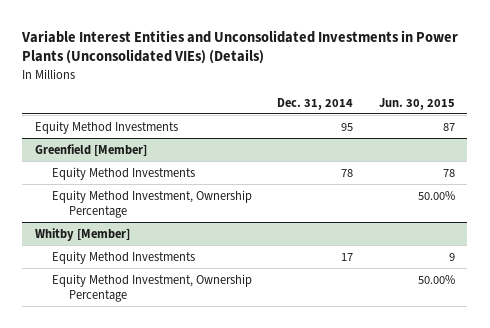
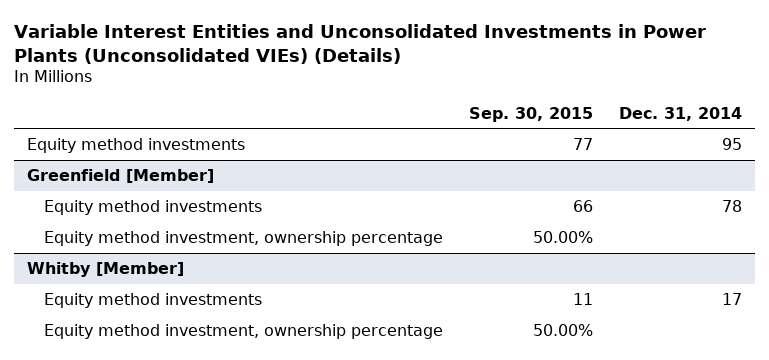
[378,97,455,110] Jun. 30, 2015 -> none
none -> [469,106,594,122] Sep. 30, 2015
[34,120,178,134] Equity Method Investments -> [26,137,245,153] Equity method investments
[51,166,195,180] Equity Method Investments -> [44,199,263,215] Equity method investments
[51,189,252,218] Equity Method Investment, Ownership Percentage -> [44,230,444,246] Equity method investment, ownership percentage
[51,250,195,264] Equity Method Investments -> [44,292,263,308] Equity method investments
[51,273,252,302] Equity Method Investment, Ownership Percentage -> [44,323,444,339] Equity method investment, ownership percentage

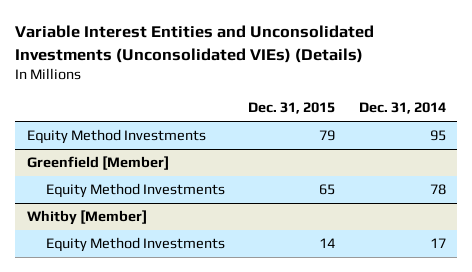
[13,23,706,64] Variable Interest Entities and Unconsolidated Investments in Power Plants (Unconsolidated VIEs) (Details) -> [14,25,374,63] Variable Interest Entities and Unconsolidated Investments (Unconsolidated VIEs) (Details)
[469,106,594,122] Sep. 30, 2015 -> none
none -> [248,102,336,115] Dec. 31, 2015
[26,137,245,153] Equity method investments -> [26,129,206,145] Equity Method Investments
[44,230,444,246] Equity method investment, ownership percentage -> none
[44,199,263,215] Equity method investments -> [45,183,225,199] Equity Method Investments
[44,323,444,339] Equity method investment, ownership percentage -> none
[44,292,263,308] Equity method investments -> [45,237,225,253] Equity Method Investments

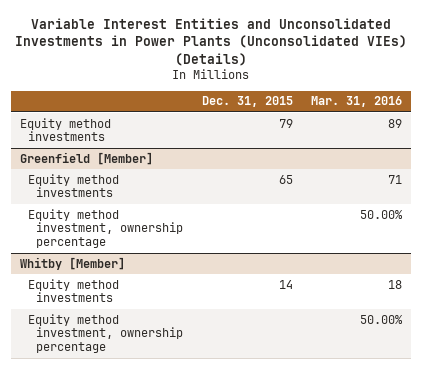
[14,25,374,63] Variable Interest Entities and Unconsolidated Investments (Unconsolidated VIEs) (Details) -> [15,17,408,66] Variable Interest Entities and Unconsolidated Investments in Power Plants (Unconsolidated VIEs) (Details)
[358,102,446,115] Dec. 31, 2014 -> none
none -> [311,96,403,108] Mar. 31, 2016
[26,129,206,145] Equity Method Investments -> [20,117,112,142] Equity method investments
[45,183,225,199] Equity Method Investments -> [28,173,120,198] Equity method investments
none -> [28,208,184,249] Equity method investment, ownership percentage
[45,237,225,253] Equity Method Investments -> [28,278,120,303] Equity method investments
none -> [28,313,184,354] Equity method investment, ownership percentage

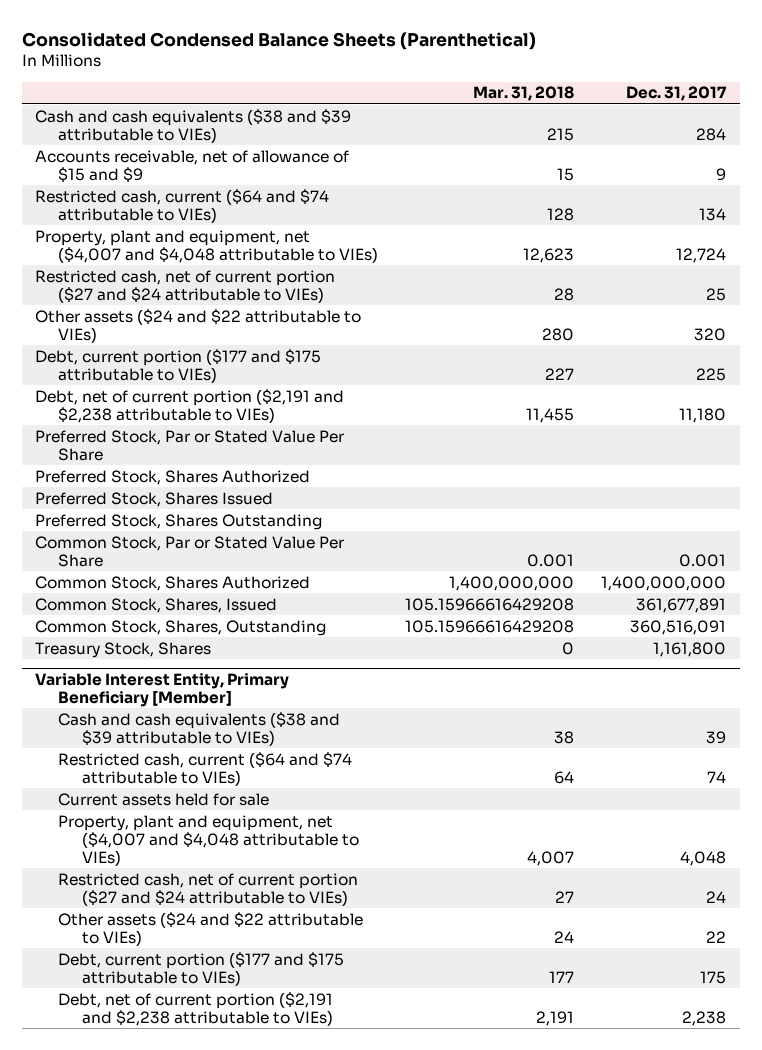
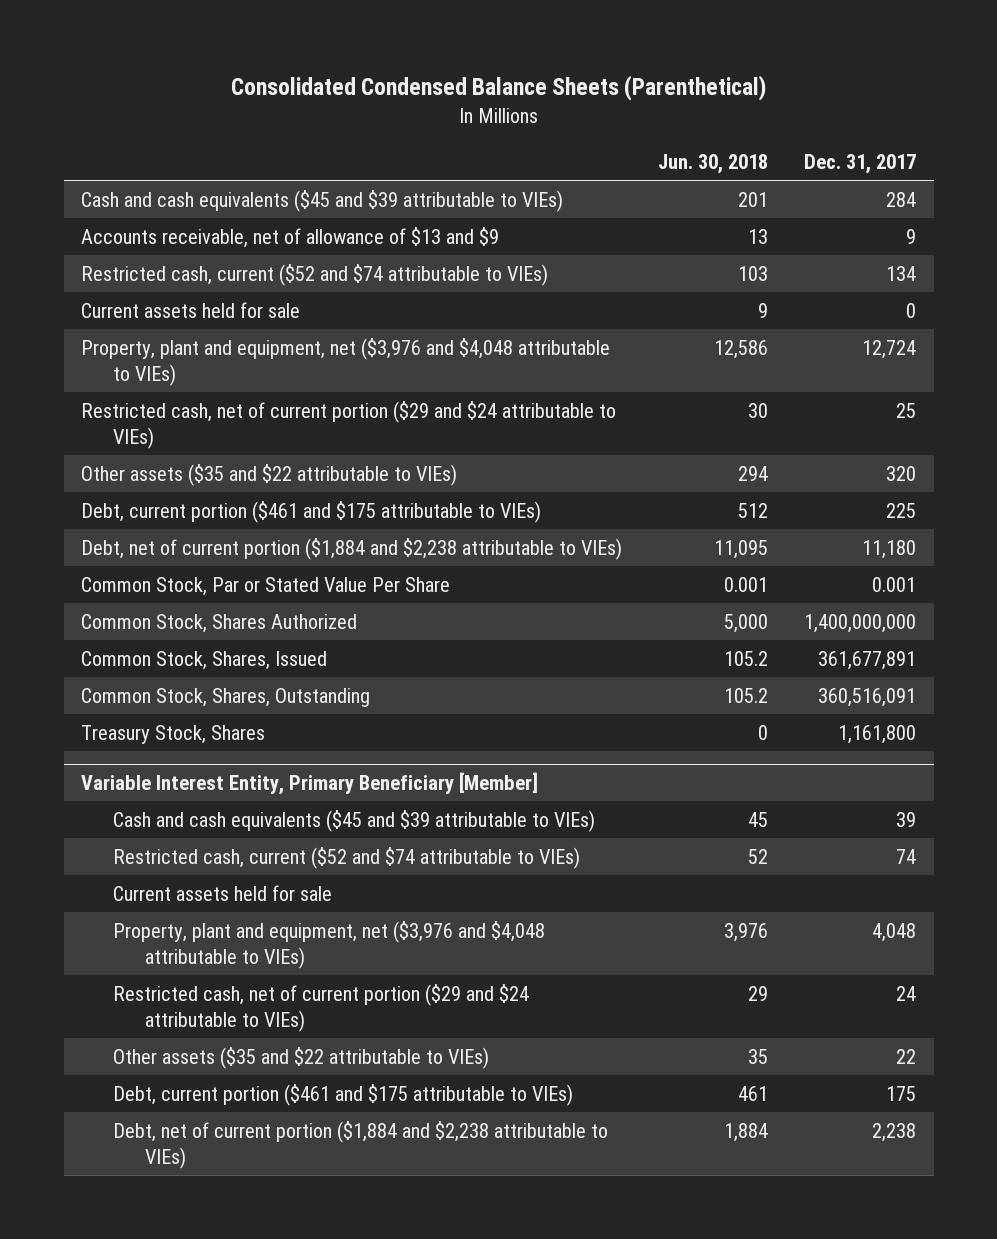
[473,86,575,102] Mar. 31, 2018 -> none
none -> [658,153,769,174] Jun. 30, 2018
[35,429,345,461] Preferred Stock, Par or Stated Value Per Share -> none
[35,469,311,485] Preferred Stock, Shares Authorized -> none
[35,491,274,507] Preferred Stock, Shares Issued -> none
[35,513,323,530] Preferred Stock, Shares Outstanding -> none
[35,108,352,143] Cash and cash equivalents ($38 and $39 attributable to VIEs) -> [81,189,564,212] Cash and cash equivalents ($45 and $39 attributable to VIEs)
[35,149,350,182] Accounts receivable, net of allowance of $15 and $9 -> [81,226,500,248] Accounts receivable, net of allowance of $13 and $9
[35,188,330,223] Restricted cash, current ($64 and $74 attributable to VIEs) -> [81,263,549,286] Restricted cash, current ($52 and $74 attributable to VIEs)
none -> [81,301,301,318] Current assets held for sale
[35,229,379,263] Property, plant and equipment, net ($4,007 and $4,048 attributable to VIEs) -> [81,337,611,386] Property, plant and equipment, net ($3,976 and $4,048 attributable to VIEs)
[35,269,336,303] Restricted cash, net of current portion ($27 and $24 attributable to VIEs) -> [81,400,617,449] Restricted cash, net of current portion ($29 and $24 attributable to VIEs)
[35,308,362,343] Other assets ($24 and $22 attributable to VIEs) -> [81,463,458,486] Other assets ($35 and $22 attributable to VIEs)
[35,348,322,383] Debt, current portion ($177 and $175 attributable to VIEs) -> [81,500,542,523] Debt, current portion ($461 and $175 attributable to VIEs)
[35,388,345,423] Debt, net of current portion ($2,191 and $2,238 attributable to VIEs) -> [81,537,623,560] Debt, net of current portion ($1,884 and $2,238 attributable to VIEs)
[58,711,341,746] Cash and cash equivalents ($38 and $39 attributable to VIEs) -> [113,809,596,832] Cash and cash equivalents ($45 and $39 attributable to VIEs)
[58,751,353,786] Restricted cash, current ($64 and $74 attributable to VIEs) -> [113,846,581,869] Restricted cash, current ($52 and $74 attributable to VIEs)
[58,814,359,866] Property, plant and equipment, net ($4,007 and $4,048 attributable to VIEs) -> [113,920,546,969] Property, plant and equipment, net ($3,976 and $4,048 attributable to VIEs)
[58,872,359,906] Restricted cash, net of current portion ($27 and $24 attributable to VIEs) -> [113,983,530,1032] Restricted cash, net of current portion ($29 and $24 attributable to VIEs)
[58,911,364,946] Other assets ($24 and $22 attributable to VIEs) -> [113,1046,490,1069] Other assets ($35 and $22 attributable to VIEs)
[58,951,345,986] Debt, current portion ($177 and $175 attributable to VIEs) -> [113,1083,574,1106] Debt, current portion ($461 and $175 attributable to VIEs)
[58,991,334,1026] Debt, net of current portion ($2,191 and $2,238 attributable to VIEs) -> [113,1120,609,1169] Debt, net of current portion ($1,884 and $2,238 attributable to VIEs)

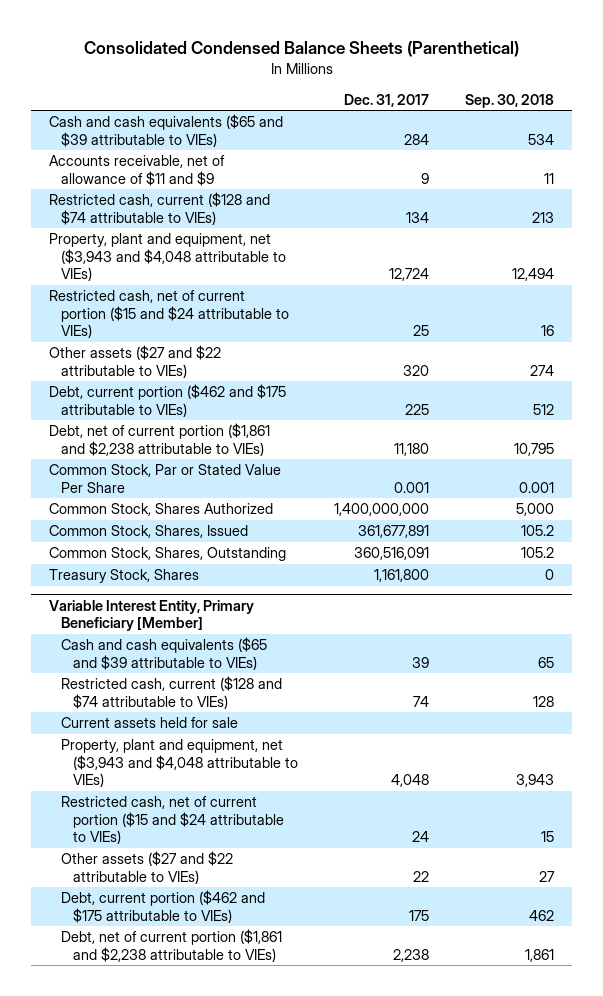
[658,153,769,174] Jun. 30, 2018 -> none
none -> [464,93,554,108] Sep. 30, 2018
[81,301,301,318] Current assets held for sale -> none
[81,189,564,212] Cash and cash equivalents ($45 and $39 attributable to VIEs) -> [49,114,284,147] Cash and cash equivalents ($65 and $39 attributable to VIEs)
[81,226,500,248] Accounts receivable, net of allowance of $13 and $9 -> [49,155,226,186] Accounts receivable, net of allowance of $11 and $9
[81,263,549,286] Restricted cash, current ($52 and $74 attributable to VIEs) -> [49,192,271,225] Restricted cash, current ($128 and $74 attributable to VIEs)
[81,337,611,386] Property, plant and equipment, net ($3,976 and $4,048 attributable to VIEs) -> [49,233,287,282] Property, plant and equipment, net ($3,943 and $4,048 attributable to VIEs)
[81,400,617,449] Restricted cash, net of current portion ($29 and $24 attributable to VIEs) -> [49,290,290,339] Restricted cash, net of current portion ($15 and $24 attributable to VIEs)
[81,463,458,486] Other assets ($35 and $22 attributable to VIEs) -> [49,345,222,378] Other assets ($27 and $22 attributable to VIEs)
[81,500,542,523] Debt, current portion ($461 and $175 attributable to VIEs) -> [49,384,287,417] Debt, current portion ($462 and $175 attributable to VIEs)
[81,537,623,560] Debt, net of current portion ($1,884 and $2,238 attributable to VIEs) -> [49,423,271,456] Debt, net of current portion ($1,861 and $2,238 attributable to VIEs)
[113,809,596,832] Cash and cash equivalents ($45 and $39 attributable to VIEs) -> [61,637,268,670] Cash and cash equivalents ($65 and $39 attributable to VIEs)
[113,846,581,869] Restricted cash, current ($52 and $74 attributable to VIEs) -> [61,676,283,709] Restricted cash, current ($128 and $74 attributable to VIEs)
[113,920,546,969] Property, plant and equipment, net ($3,976 and $4,048 attributable to VIEs) -> [61,739,299,788] Property, plant and equipment, net ($3,943 and $4,048 attributable to VIEs)
[113,983,530,1032] Restricted cash, net of current portion ($29 and $24 attributable to VIEs) -> [61,796,285,845] Restricted cash, net of current portion ($15 and $24 attributable to VIEs)
[113,1046,490,1069] Other assets ($35 and $22 attributable to VIEs) -> [61,851,234,884] Other assets ($27 and $22 attributable to VIEs)
[113,1083,574,1106] Debt, current portion ($461 and $175 attributable to VIEs) -> [61,890,266,923] Debt, current portion ($462 and $175 attributable to VIEs)
[113,1120,609,1169] Debt, net of current portion ($1,884 and $2,238 attributable to VIEs) -> [61,929,283,962] Debt, net of current portion ($1,861 and $2,238 attributable to VIEs)

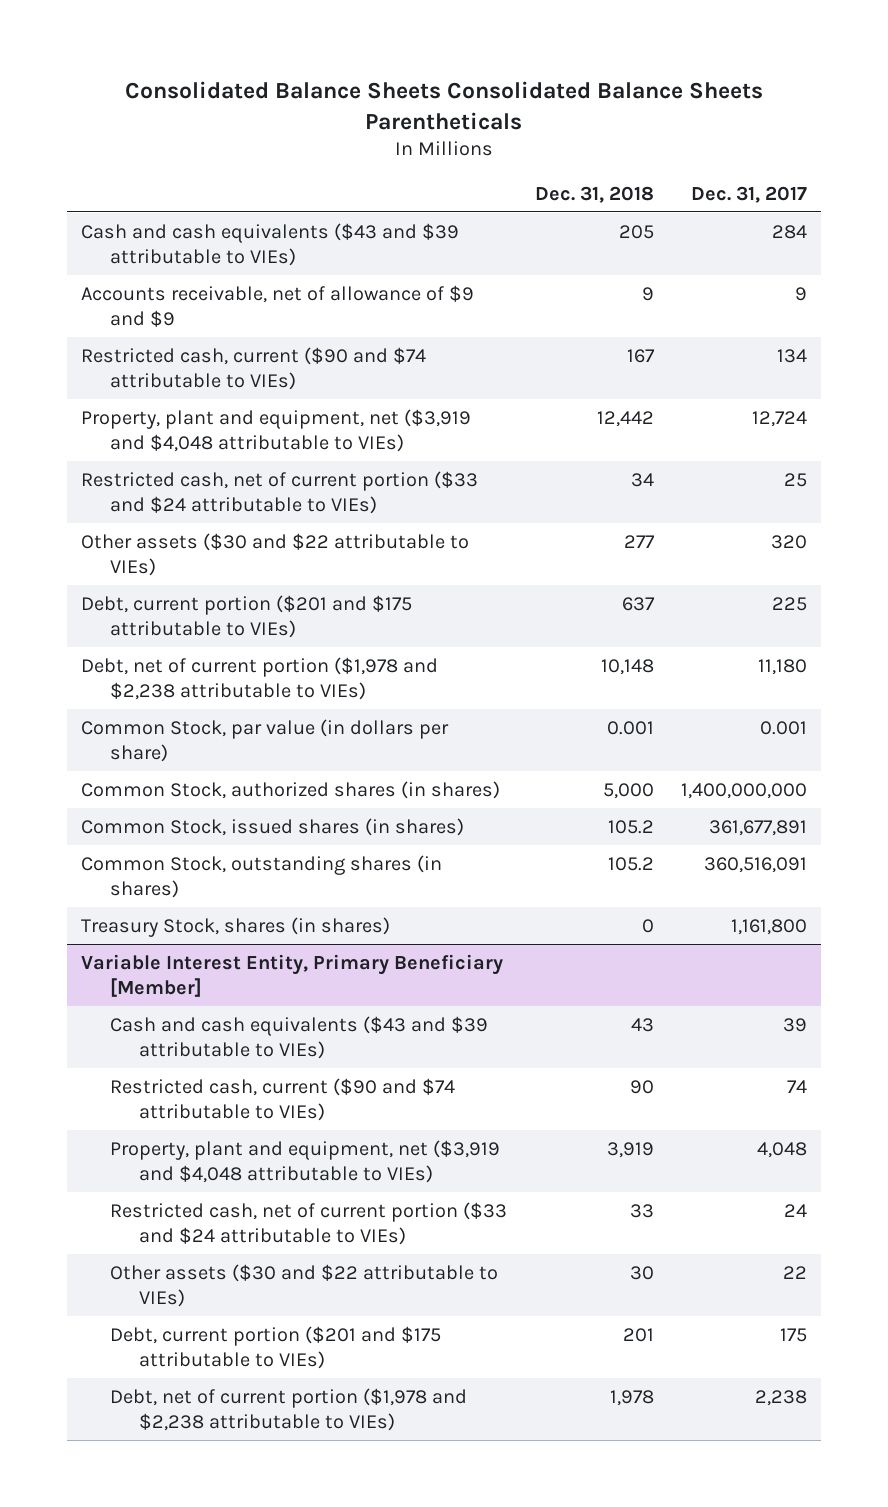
[83,41,519,58] Consolidated Condensed Balance Sheets (Parenthetical) -> [125,80,764,130] Consolidated Balance Sheets Consolidated Balance Sheets Parentheticals
[464,93,554,108] Sep. 30, 2018 -> none
none -> [534,185,654,203] Dec. 31, 2018
[49,114,284,147] Cash and cash equivalents ($65 and $39 attributable to VIEs) -> [80,222,459,266] Cash and cash equivalents ($43 and $39 attributable to VIEs)
[49,155,226,186] Accounts receivable, net of allowance of $11 and $9 -> [80,284,474,327] Accounts receivable, net of allowance of $9 and $9
[49,192,271,225] Restricted cash, current ($128 and $74 attributable to VIEs) -> [80,346,426,390] Restricted cash, current ($90 and $74 attributable to VIEs)
[49,233,287,282] Property, plant and equipment, net ($3,943 and $4,048 attributable to VIEs) -> [80,408,471,452] Property, plant and equipment, net ($3,919 and $4,048 attributable to VIEs)
[49,290,290,339] Restricted cash, net of current portion ($15 and $24 attributable to VIEs) -> [80,470,478,514] Restricted cash, net of current portion ($33 and $24 attributable to VIEs)
[49,345,222,378] Other assets ($27 and $22 attributable to VIEs) -> [80,532,469,576] Other assets ($30 and $22 attributable to VIEs)
[49,384,287,417] Debt, current portion ($462 and $175 attributable to VIEs) -> [80,594,412,638] Debt, current portion ($201 and $175 attributable to VIEs)
[49,423,271,456] Debt, net of current portion ($1,861 and $2,238 attributable to VIEs) -> [80,656,438,700] Debt, net of current portion ($1,978 and $2,238 attributable to VIEs)
[49,464,282,493] Common Stock, Par or Stated Value Per Share -> [80,718,449,762] Common Stock, par value (in dollars per share)
[49,503,274,517] Common Stock, Shares Authorized -> [80,780,500,799] Common Stock, authorized shares (in shares)
[49,525,249,539] Common Stock, Shares, Issued -> [80,817,464,836] Common Stock, issued shares (in shares)
[49,547,287,562] Common Stock, Shares, Outstanding -> [80,854,442,898] Common Stock, outstanding shares (in shares)
[49,569,200,584] Treasury Stock, Shares -> [80,916,390,937] Treasury Stock, shares (in shares)
[61,717,239,729] Current assets held for sale -> none
[61,637,268,670] Cash and cash equivalents ($65 and $39 attributable to VIEs) -> [109,1015,488,1059] Cash and cash equivalents ($43 and $39 attributable to VIEs)
[61,676,283,709] Restricted cash, current ($128 and $74 attributable to VIEs) -> [109,1077,455,1121] Restricted cash, current ($90 and $74 attributable to VIEs)
[61,739,299,788] Property, plant and equipment, net ($3,943 and $4,048 attributable to VIEs) -> [109,1139,500,1183] Property, plant and equipment, net ($3,919 and $4,048 attributable to VIEs)
[61,796,285,845] Restricted cash, net of current portion ($15 and $24 attributable to VIEs) -> [109,1201,507,1245] Restricted cash, net of current portion ($33 and $24 attributable to VIEs)
[61,851,234,884] Other assets ($27 and $22 attributable to VIEs) -> [109,1263,498,1307] Other assets ($30 and $22 attributable to VIEs)
[61,890,266,923] Debt, current portion ($462 and $175 attributable to VIEs) -> [109,1325,441,1369] Debt, current portion ($201 and $175 attributable to VIEs)
[61,929,283,962] Debt, net of current portion ($1,861 and $2,238 attributable to VIEs) -> [109,1387,467,1431] Debt, net of current portion ($1,978 and $2,238 attributable to VIEs)

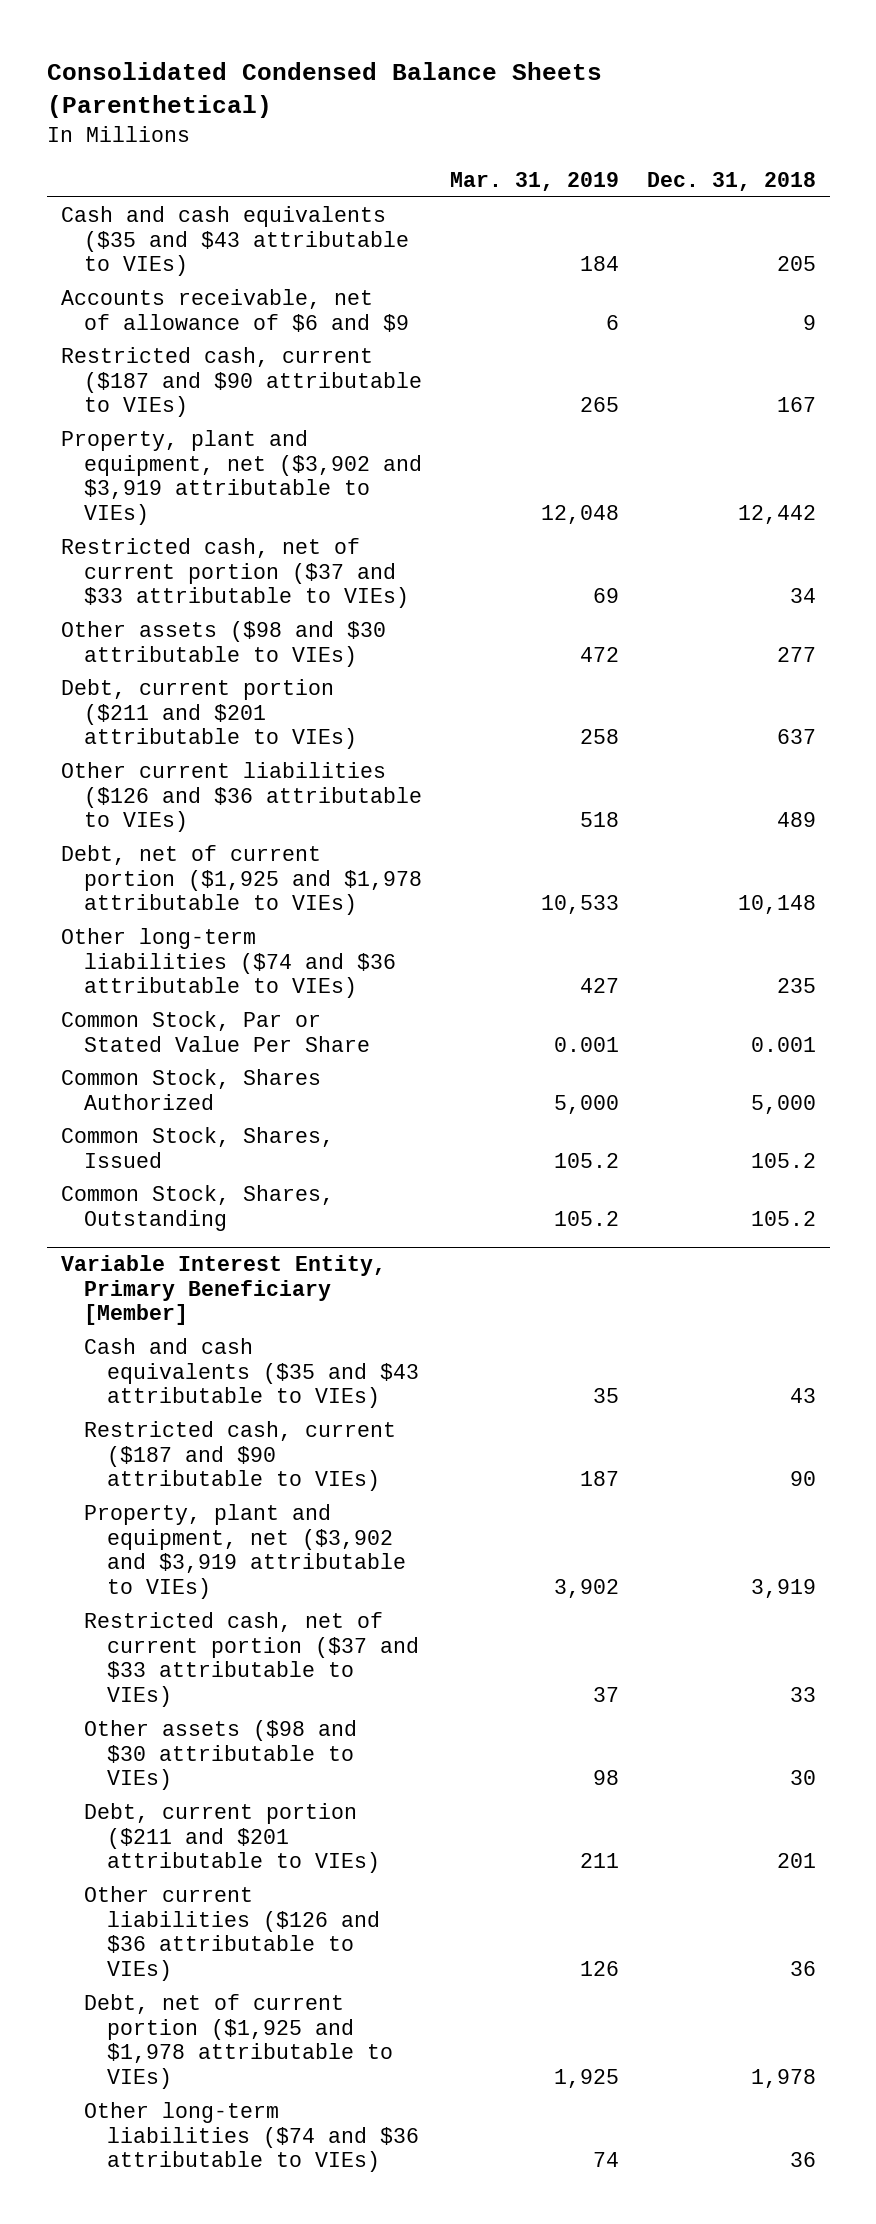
[125,80,764,130] Consolidated Balance Sheets Consolidated Balance Sheets Parentheticals -> [46,61,602,118] Consolidated Condensed Balance Sheets (Parenthetical)
[691,185,808,203] Dec. 31, 2017 -> none
none -> [449,171,619,191] Mar. 31, 2019
[80,916,390,937] Treasury Stock, shares (in shares) -> none
[80,222,459,266] Cash and cash equivalents ($43 and $39 attributable to VIEs) -> [60,205,410,277] Cash and cash equivalents ($35 and $43 attributable to VIEs)
[80,284,474,327] Accounts receivable, net of allowance of $9 and $9 -> [60,288,410,332] Accounts receivable, net of allowance of $6 and $9
[80,346,426,390] Restricted cash, current ($90 and $74 attributable to VIEs) -> [60,346,423,418] Restricted cash, current ($187 and $90 attributable to VIEs)
[80,408,471,452] Property, plant and equipment, net ($3,919 and $4,048 attributable to VIEs) -> [60,429,423,525] Property, plant and equipment, net ($3,902 and $3,919 attributable to VIEs)
[80,470,478,514] Restricted cash, net of current portion ($33 and $24 attributable to VIEs) -> [60,537,410,609] Restricted cash, net of current portion ($37 and $33 attributable to VIEs)
[80,532,469,576] Other assets ($30 and $22 attributable to VIEs) -> [60,620,386,667] Other assets ($98 and $30 attributable to VIEs)
[80,594,412,638] Debt, current portion ($201 and $175 attributable to VIEs) -> [60,678,358,750] Debt, current portion ($211 and $201 attributable to VIEs)
none -> [60,761,423,833] Other current liabilities ($126 and $36 attributable to VIEs)
[80,656,438,700] Debt, net of current portion ($1,978 and $2,238 attributable to VIEs) -> [60,844,423,916] Debt, net of current portion ($1,925 and $1,978 attributable to VIEs)
none -> [60,927,397,999] Other long-term liabilities ($74 and $36 attributable to VIEs)
[80,718,449,762] Common Stock, par value (in dollars per share) -> [60,1010,371,1052] Common Stock, Par or Stated Value Per Share
[80,780,500,799] Common Stock, authorized shares (in shares) -> [60,1068,321,1110] Common Stock, Shares Authorized
[80,817,464,836] Common Stock, issued shares (in shares) -> [60,1126,334,1168] Common Stock, Shares, Issued
[80,854,442,898] Common Stock, outstanding shares (in shares) -> [60,1184,334,1231] Common Stock, Shares, Outstanding
[109,1015,488,1059] Cash and cash equivalents ($43 and $39 attributable to VIEs) -> [84,1337,420,1409] Cash and cash equivalents ($35 and $43 attributable to VIEs)
[109,1077,455,1121] Restricted cash, current ($90 and $74 attributable to VIEs) -> [84,1420,397,1492] Restricted cash, current ($187 and $90 attributable to VIEs)
[109,1139,500,1183] Property, plant and equipment, net ($3,919 and $4,048 attributable to VIEs) -> [84,1503,407,1599] Property, plant and equipment, net ($3,902 and $3,919 attributable to VIEs)
[109,1201,507,1245] Restricted cash, net of current portion ($33 and $24 attributable to VIEs) -> [84,1611,420,1707] Restricted cash, net of current portion ($37 and $33 attributable to VIEs)
[109,1263,498,1307] Other assets ($30 and $22 attributable to VIEs) -> [84,1719,358,1791] Other assets ($98 and $30 attributable to VIEs)
[109,1325,441,1369] Debt, current portion ($201 and $175 attributable to VIEs) -> [84,1802,381,1874] Debt, current portion ($211 and $201 attributable to VIEs)
none -> [84,1885,381,1981] Other current liabilities ($126 and $36 attributable to VIEs)
[109,1387,467,1431] Debt, net of current portion ($1,978 and $2,238 attributable to VIEs) -> [84,1993,394,2089] Debt, net of current portion ($1,925 and $1,978 attributable to VIEs)
none -> [84,2101,420,2173] Other long-term liabilities ($74 and $36 attributable to VIEs)

